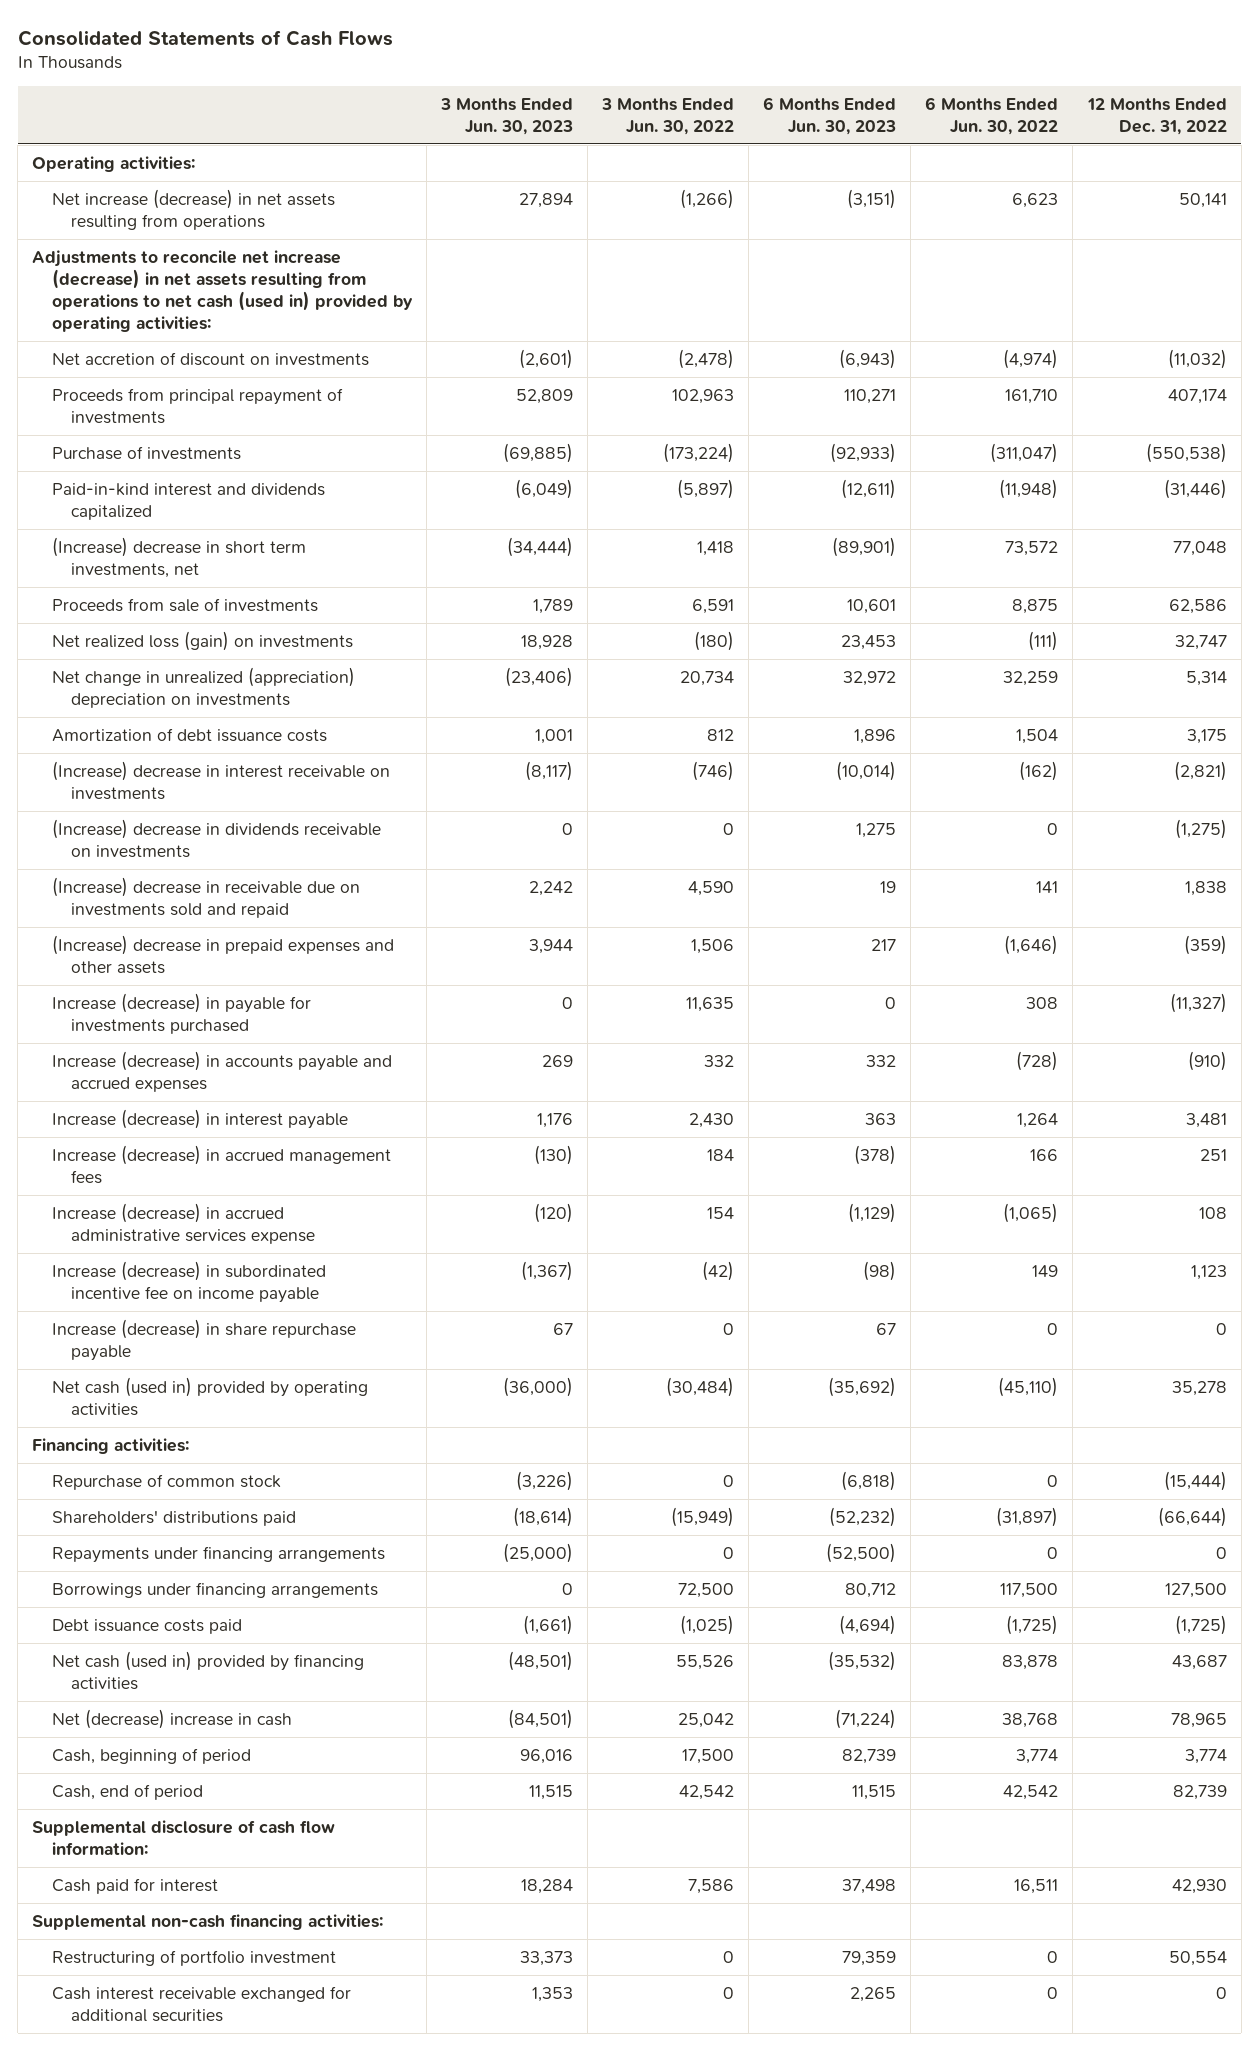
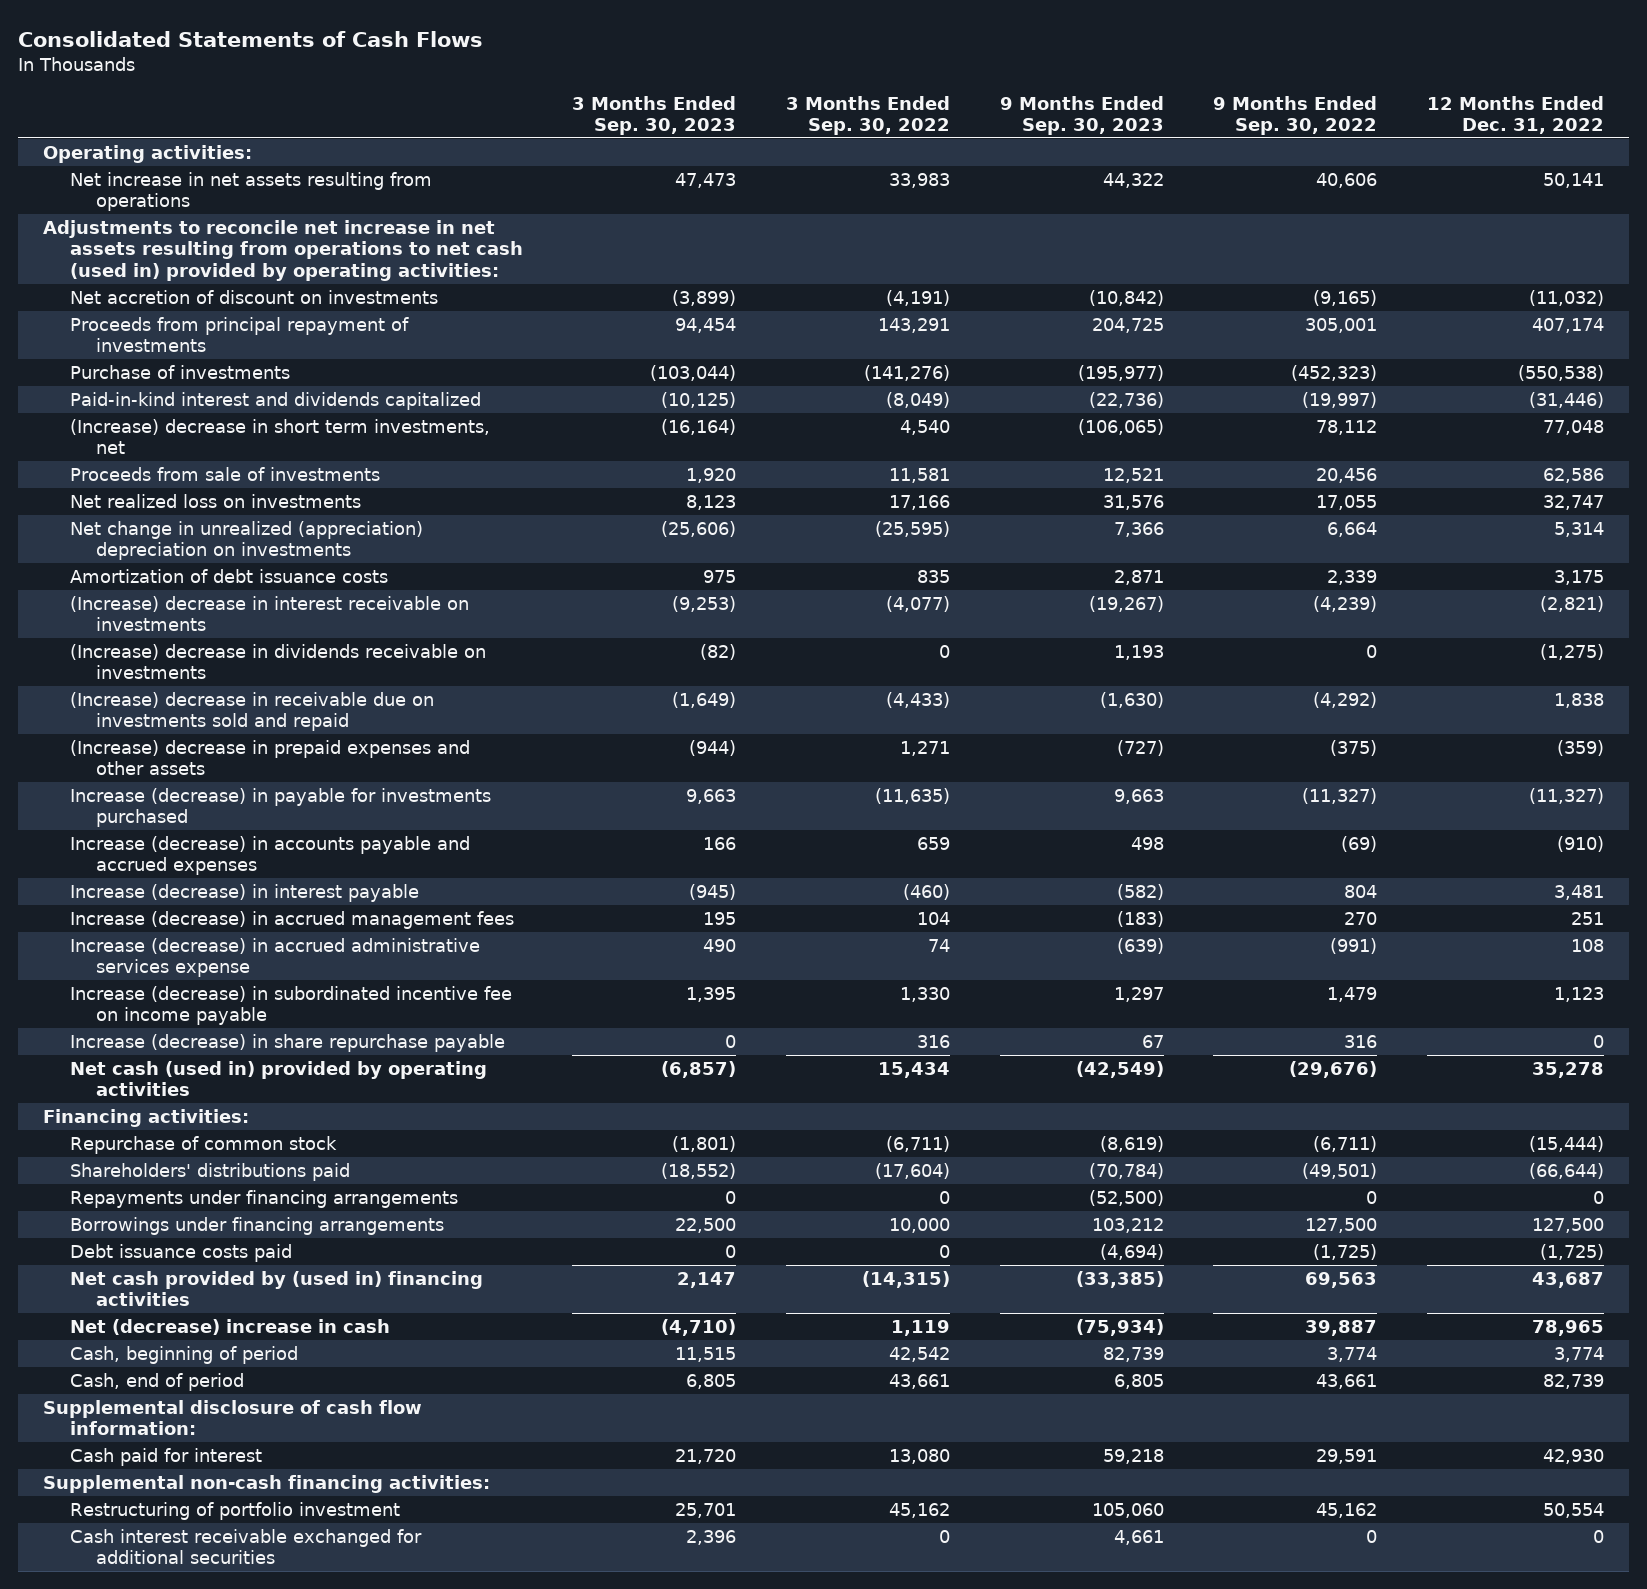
[439,97,573,135] 3 Months Ended Jun. 30, 2023 -> none
[601,97,735,135] 3 Months Ended Jun. 30, 2022 -> none
[763,96,897,135] 6 Months Ended Jun. 30, 2023 -> none
[925,96,1059,135] 6 Months Ended Jun. 30, 2022 -> none
none -> [572,95,737,135] 3 Months Ended Sep. 30, 2023
none -> [785,95,950,135] 3 Months Ended Sep. 30, 2022
none -> [999,95,1164,135] 9 Months Ended Sep. 30, 2023
none -> [1213,95,1378,135] 9 Months Ended Sep. 30, 2022
[51,188,335,230] Net increase (decrease) in net assets resulting from operations -> [69,172,432,212] Net increase in net assets resulting from operations
[32,249,413,333] Adjustments to reconcile net increase (decrease) in net assets resulting from operations to net cash (used in) provided by operating activities: -> [43,220,523,281] Adjustments to reconcile net increase in net assets resulting from operations to net cash (used in) provided by operating activities:
[51,630,353,651] Net realized loss (gain) on investments -> [69,494,361,509] Net realized loss on investments
[51,1650,364,1690] Net cash (used in) provided by financing activities -> [69,1271,483,1307] Net cash provided by (used in) financing activities

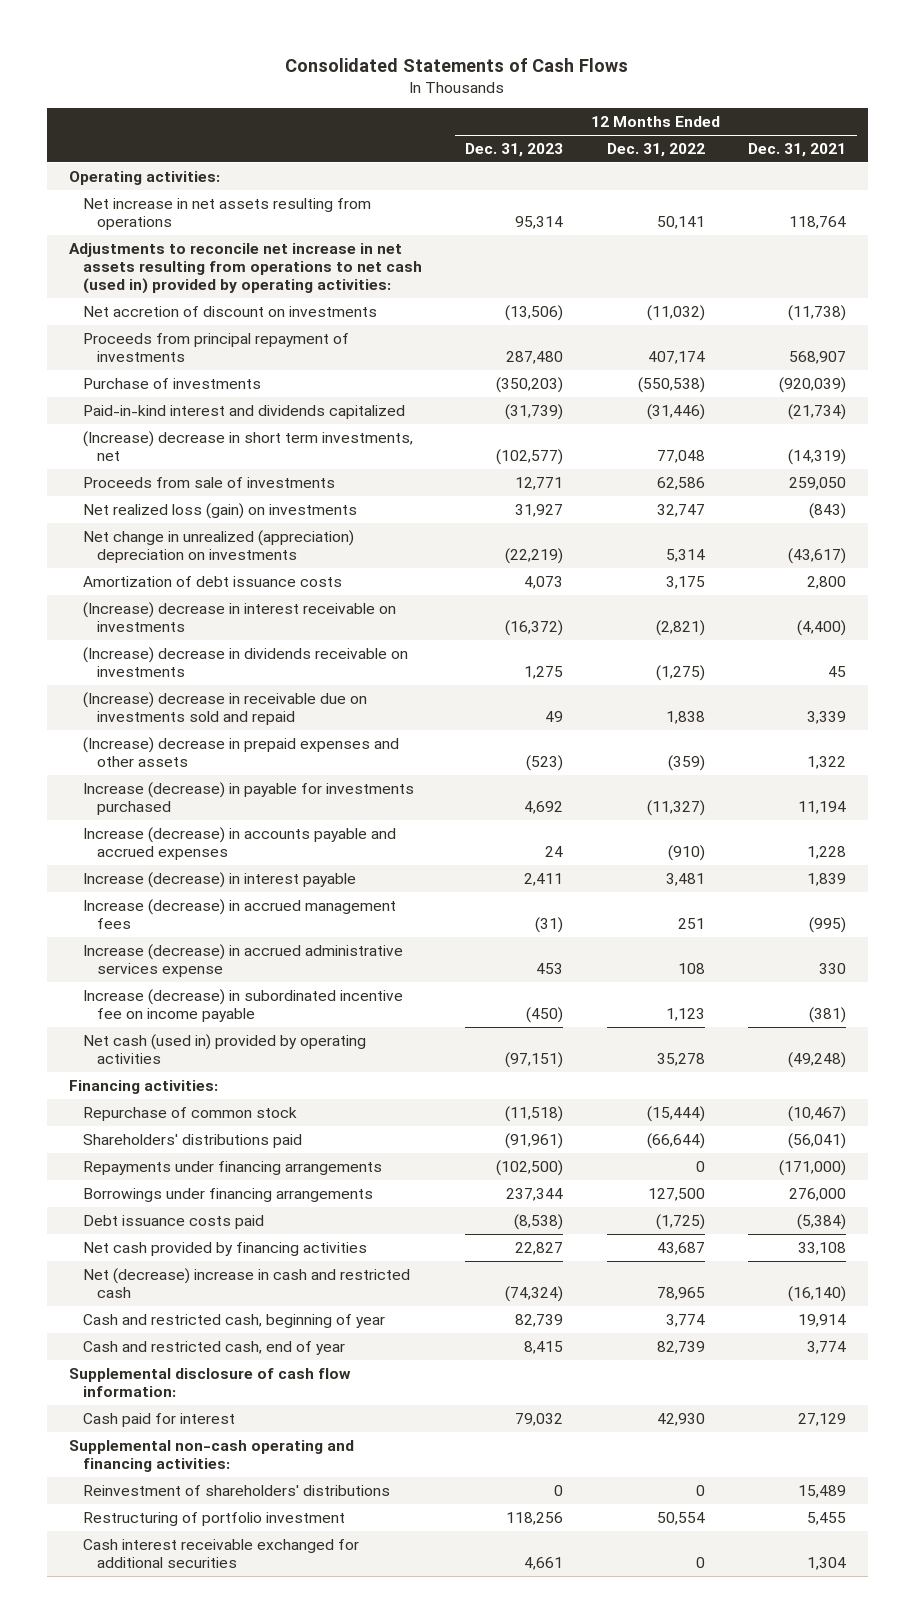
[572,95,737,135] 3 Months Ended Sep. 30, 2023 -> none
[785,95,950,135] 3 Months Ended Sep. 30, 2022 -> none
[999,95,1164,135] 9 Months Ended Sep. 30, 2023 -> none
[1213,95,1378,135] 9 Months Ended Sep. 30, 2022 -> none
none -> [465,142,564,157] Dec. 31, 2023
none -> [748,142,847,157] Dec. 31, 2021
[69,494,361,509] Net realized loss on investments -> [83,502,358,519] Net realized loss (gain) on investments
[69,1034,505,1053] Increase (decrease) in share repurchase payable -> none
[69,1271,483,1307] Net cash provided by (used in) financing activities -> [83,1241,368,1256] Net cash provided by financing activities
[69,1319,390,1336] Net (decrease) increase in cash -> [83,1267,411,1299] Net (decrease) increase in cash and restricted cash
[69,1346,298,1365] Cash, beginning of period -> [83,1313,386,1328] Cash and restricted cash, beginning of year
[69,1373,244,1392] Cash, end of period -> [83,1340,346,1355] Cash and restricted cash, end of year
[43,1475,491,1494] Supplemental non-cash financing activities: -> [68,1439,354,1473] Supplemental non-cash operating and financing activities:
none -> [83,1484,391,1496] Reinvestment of shareholders' distributions

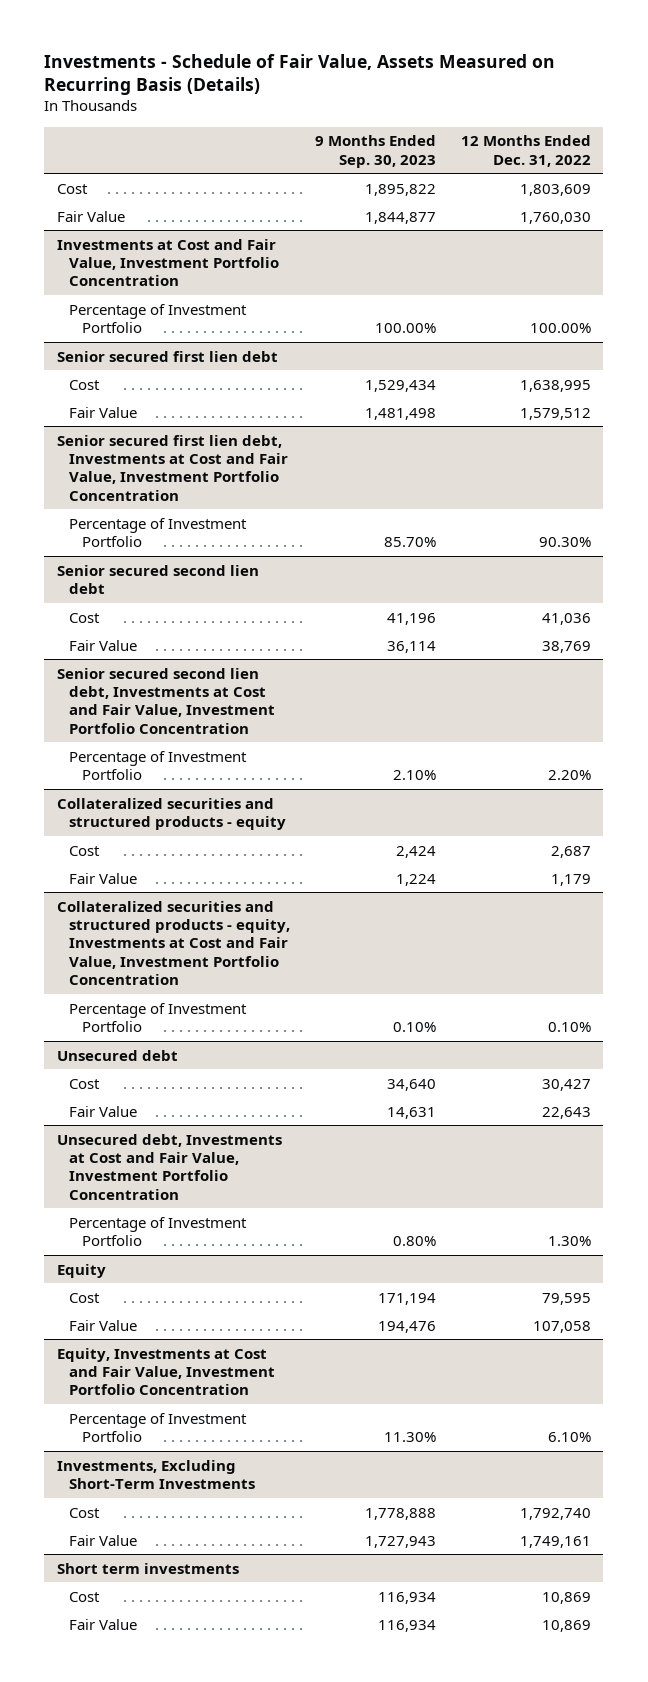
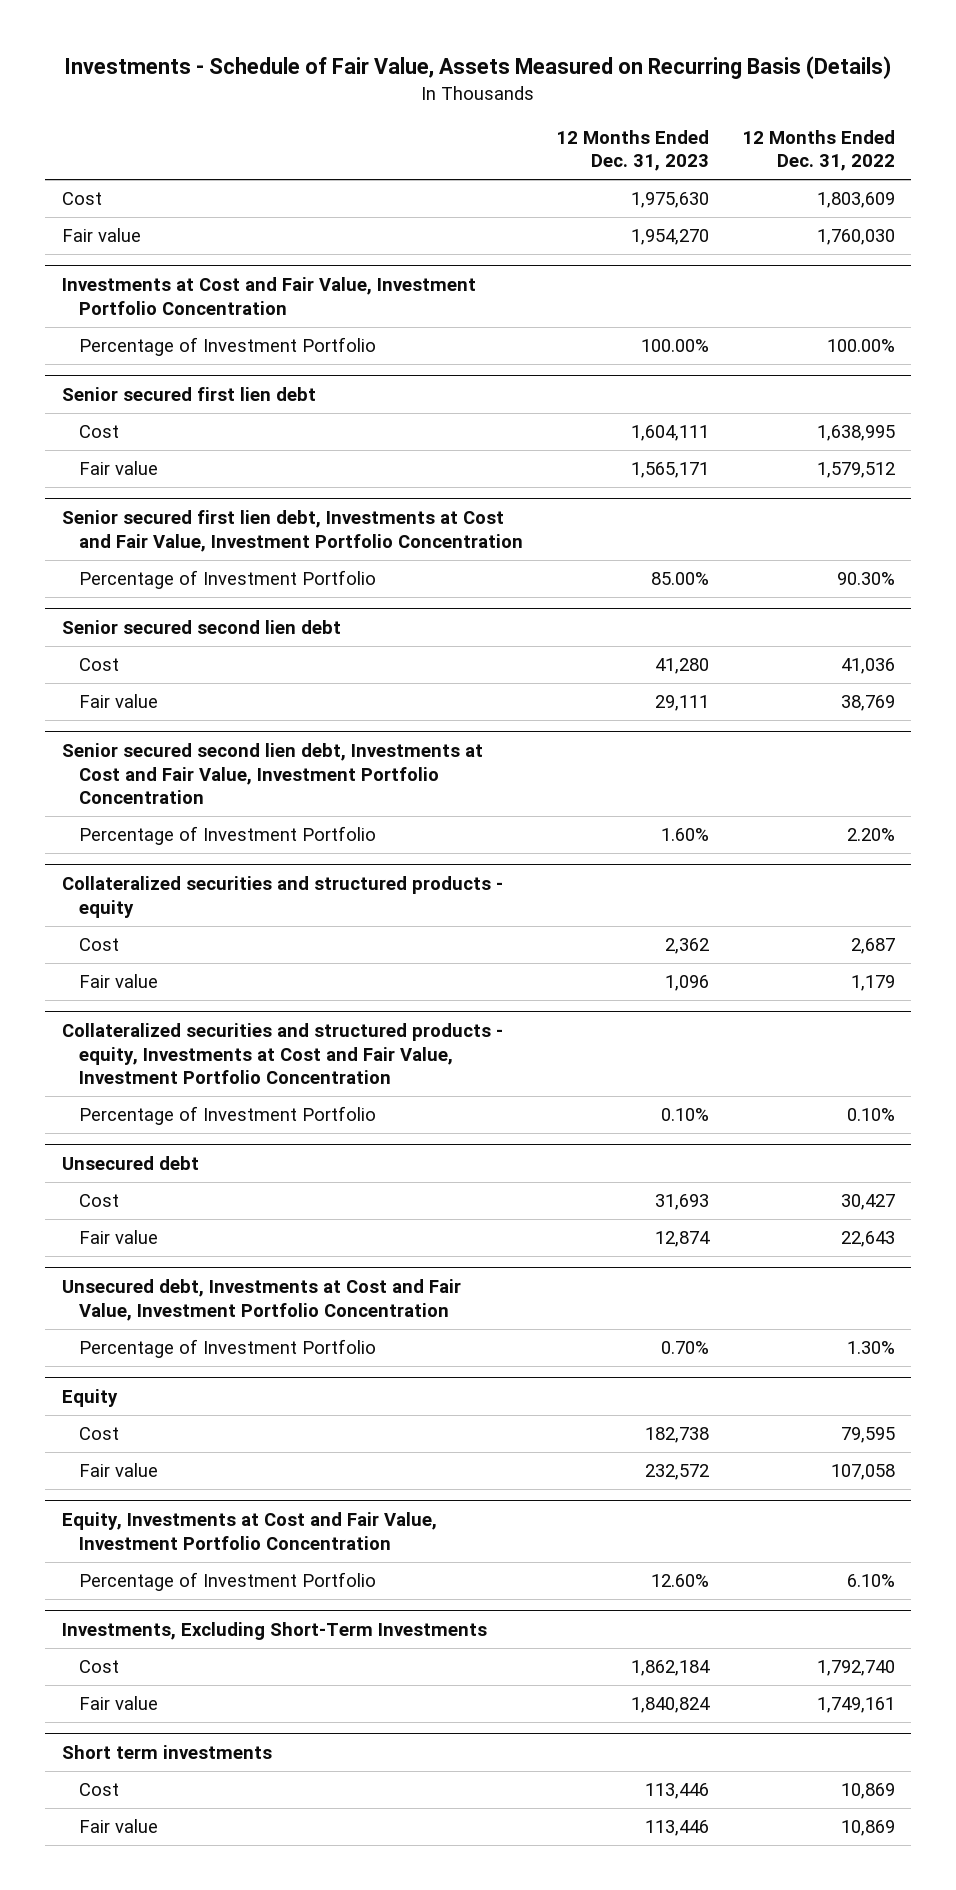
[315,135,437,168] 9 Months Ended Sep. 30, 2023 -> none
none -> [556,129,710,172] 12 Months Ended Dec. 31, 2023
[56,210,125,222] Fair Value -> [61,228,141,243] Fair value
[69,406,138,418] Fair Value -> [79,461,159,476] Fair value
[69,639,138,651] Fair Value -> [79,694,159,709] Fair value
[69,872,138,884] Fair Value -> [79,974,159,989] Fair value
[69,1105,138,1117] Fair Value -> [79,1230,159,1245] Fair value
[69,1319,138,1331] Fair Value -> [79,1463,159,1478] Fair value
[69,1534,138,1546] Fair Value -> [79,1696,159,1711] Fair value
[69,1618,138,1630] Fair Value -> [79,1819,159,1834] Fair value

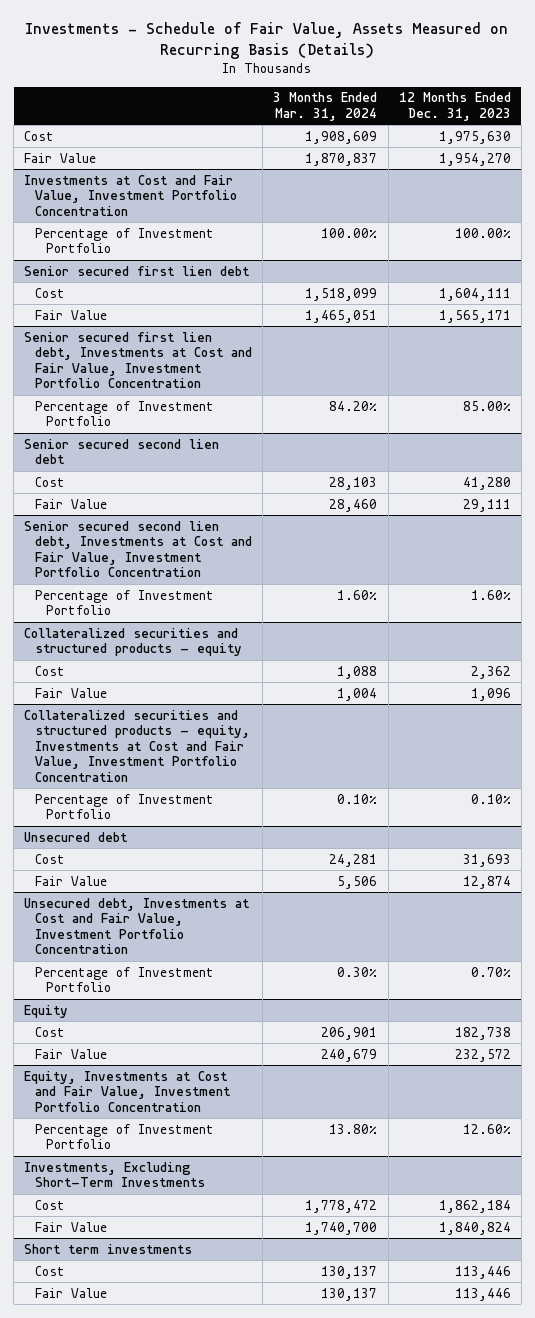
[741,129,895,172] 12 Months Ended Dec. 31, 2022 -> none
none -> [273,92,378,121] 3 Months Ended Mar. 31, 2024
[61,228,141,243] Fair value -> [24,152,97,163] Fair Value
[79,461,159,476] Fair value -> [35,309,108,320] Fair Value
[79,694,159,709] Fair value -> [35,498,108,509] Fair Value
[79,974,159,989] Fair value -> [35,687,108,698] Fair Value
[79,1230,159,1245] Fair value -> [35,875,108,886] Fair Value
[79,1463,159,1478] Fair value -> [35,1048,108,1059] Fair Value
[79,1696,159,1711] Fair value -> [35,1221,108,1232] Fair Value
[79,1819,159,1834] Fair value -> [35,1287,108,1298] Fair Value

